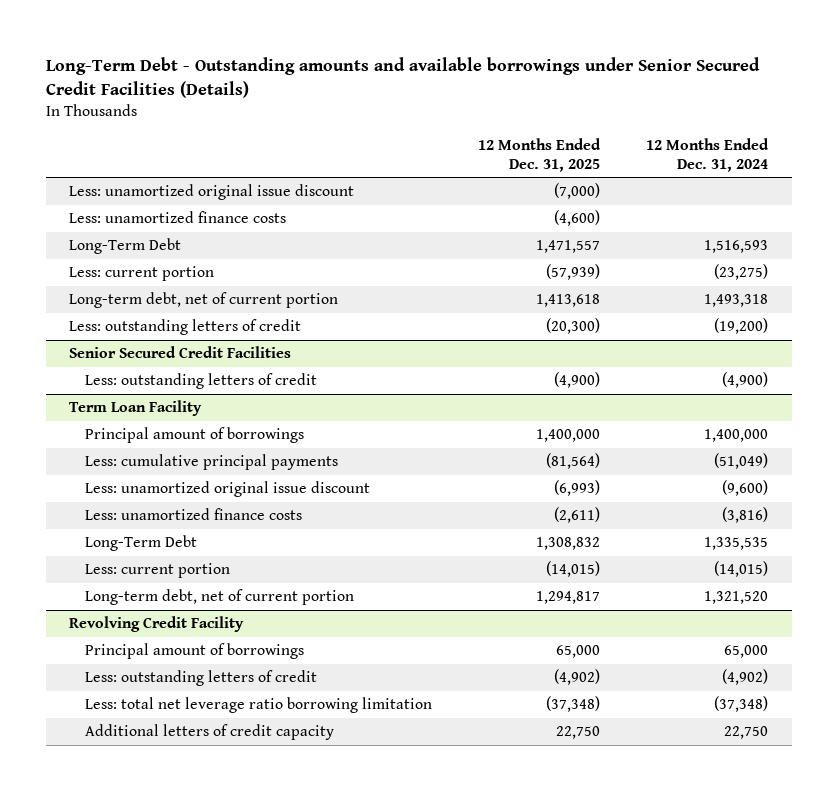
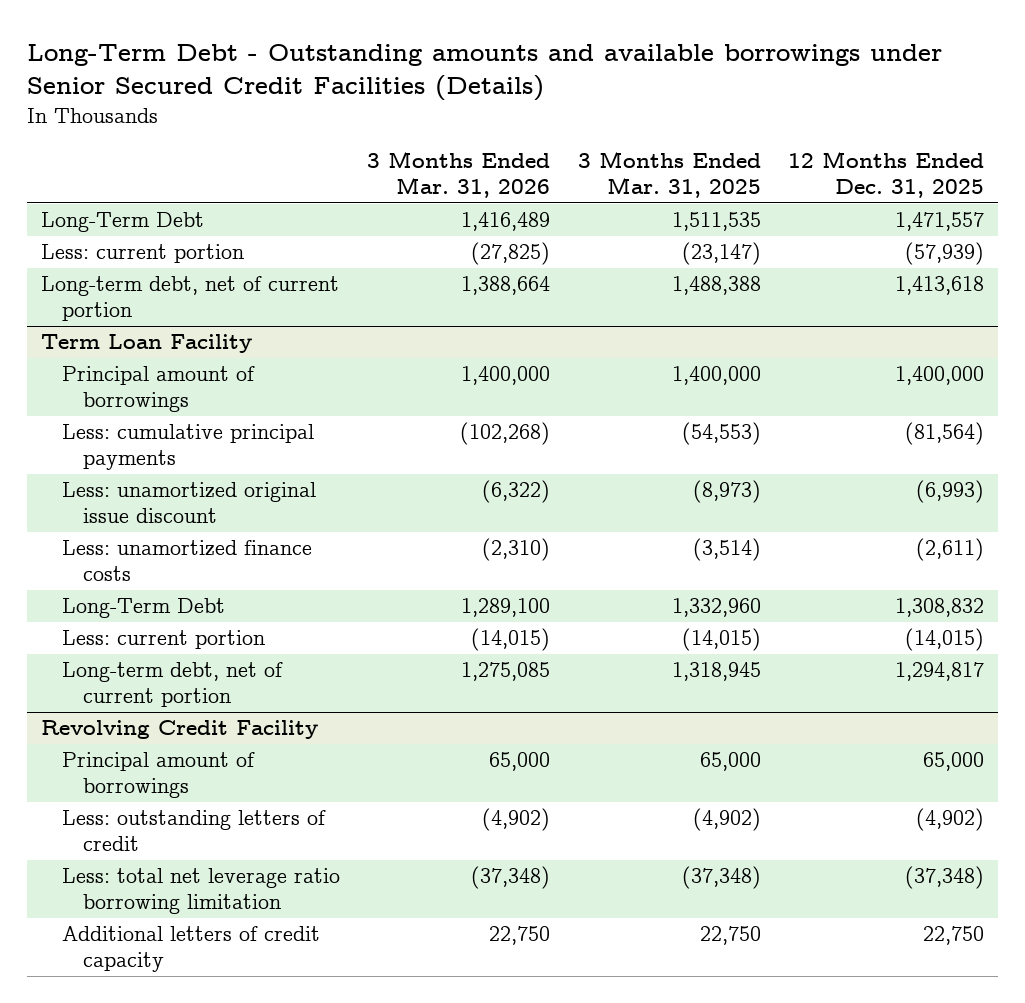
[646,138,770,173] 12 Months Ended Dec. 31, 2024 -> none
none -> [367,151,551,199] 3 Months Ended Mar. 31, 2026
none -> [577,151,761,199] 3 Months Ended Mar. 31, 2025
[69,184,355,201] Less: unamortized original issue discount -> none
[69,211,287,224] Less: unamortized finance costs -> none
[69,319,302,336] Less: outstanding letters of credit -> none
[69,346,292,359] Senior Secured Credit Facilities -> none
[85,373,318,390] Less: outstanding letters of credit -> none

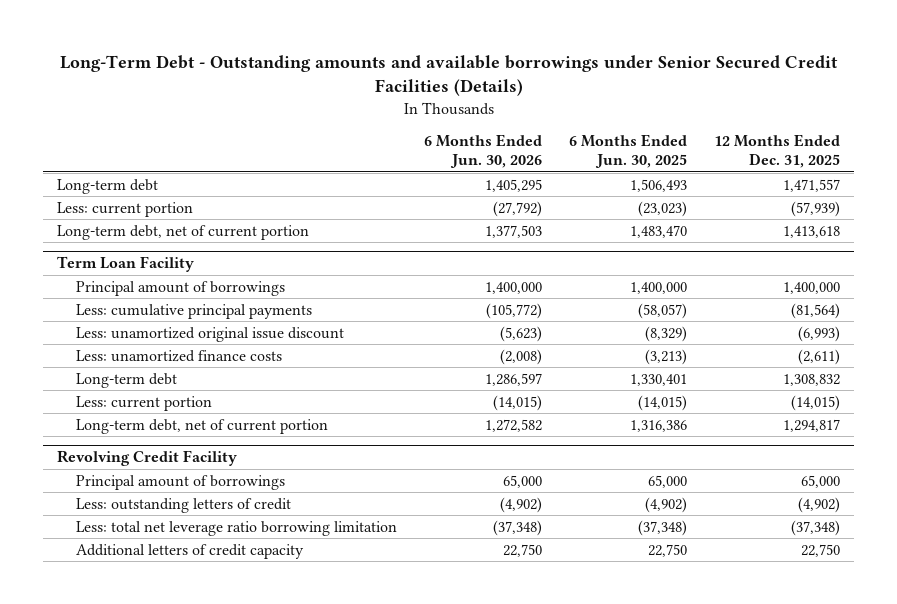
[367,151,551,199] 3 Months Ended Mar. 31, 2026 -> none
[577,151,761,199] 3 Months Ended Mar. 31, 2025 -> none
none -> [424,134,543,169] 6 Months Ended Jun. 30, 2026
none -> [569,134,688,169] 6 Months Ended Jun. 30, 2025
[41,212,205,233] Long-Term Debt -> [56,178,158,194] Long-term debt
[62,598,226,619] Long-Term Debt -> [76,372,178,388] Long-term debt

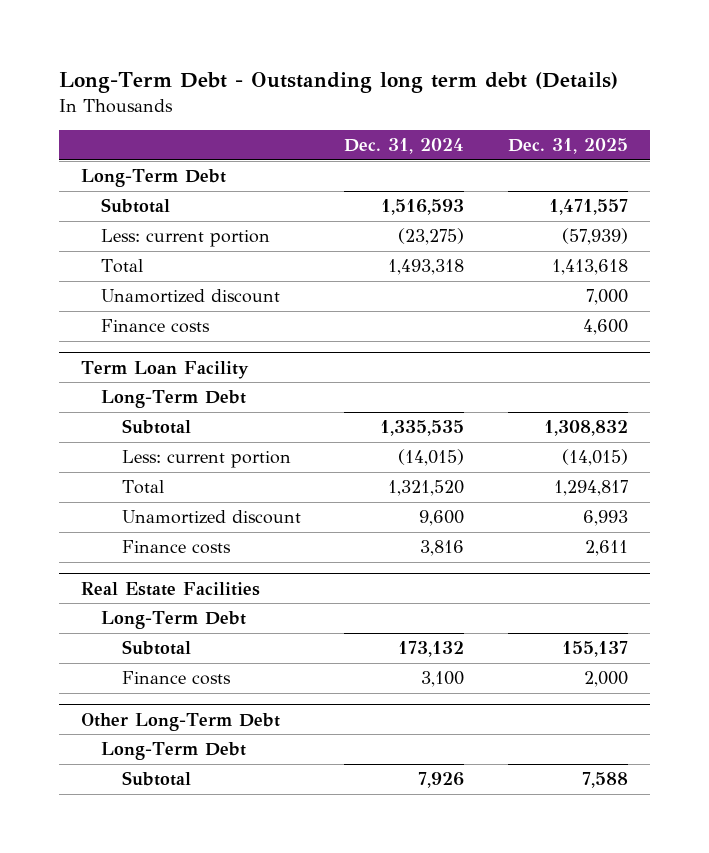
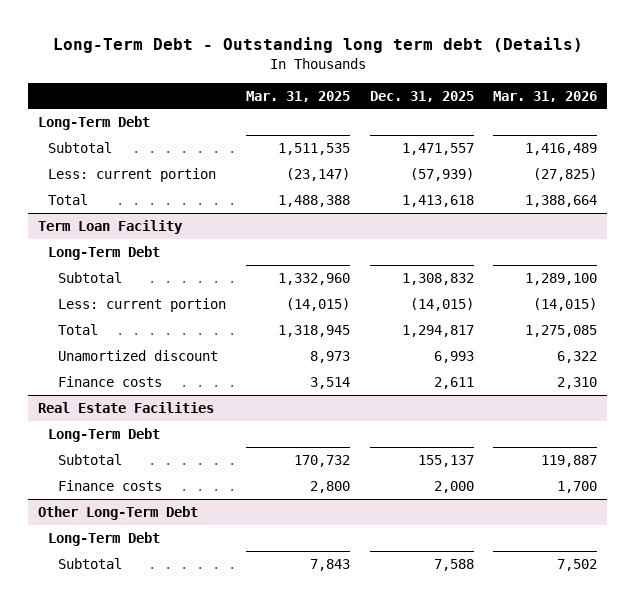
[344,138,465,155] Dec. 31, 2024 -> none
none -> [245,90,350,102] Mar. 31, 2025
none -> [493,90,598,102] Mar. 31, 2026
[101,289,281,304] Unamortized discount -> none
[101,319,211,334] Finance costs -> none

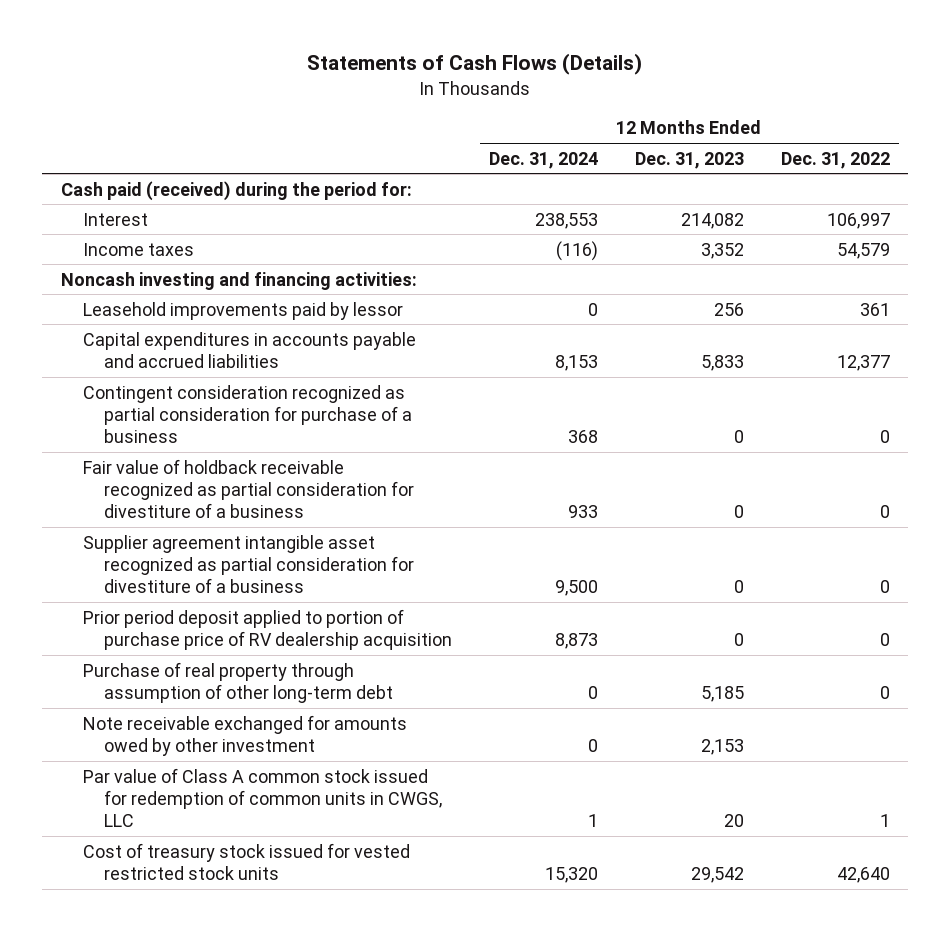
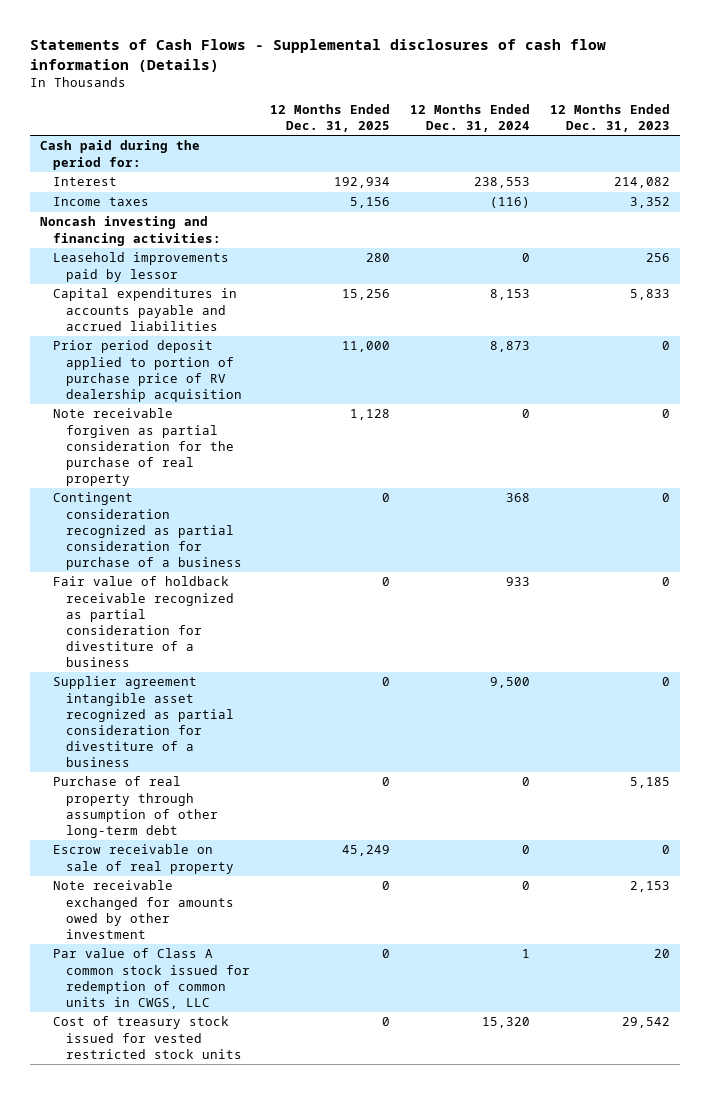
[307,53,643,76] Statements of Cash Flows (Details) -> [30,39,607,72] Statements of Cash Flows - Supplemental disclosures of cash flow information (Details)
[780,151,890,169] Dec. 31, 2022 -> none
none -> [269,103,390,132] 12 Months Ended Dec. 31, 2025
[60,180,412,201] Cash paid (received) during the period for: -> [40,140,201,170] Cash paid during the period for:
[82,608,453,650] Prior period deposit applied to portion of purchase price of RV dealership acquisition -> [53,340,242,402] Prior period deposit applied to portion of purchase price of RV dealership acquisition
none -> [53,408,234,486] Note receivable forgiven as partial consideration for the purchase of real property
none -> [53,844,234,874] Escrow receivable on sale of real property

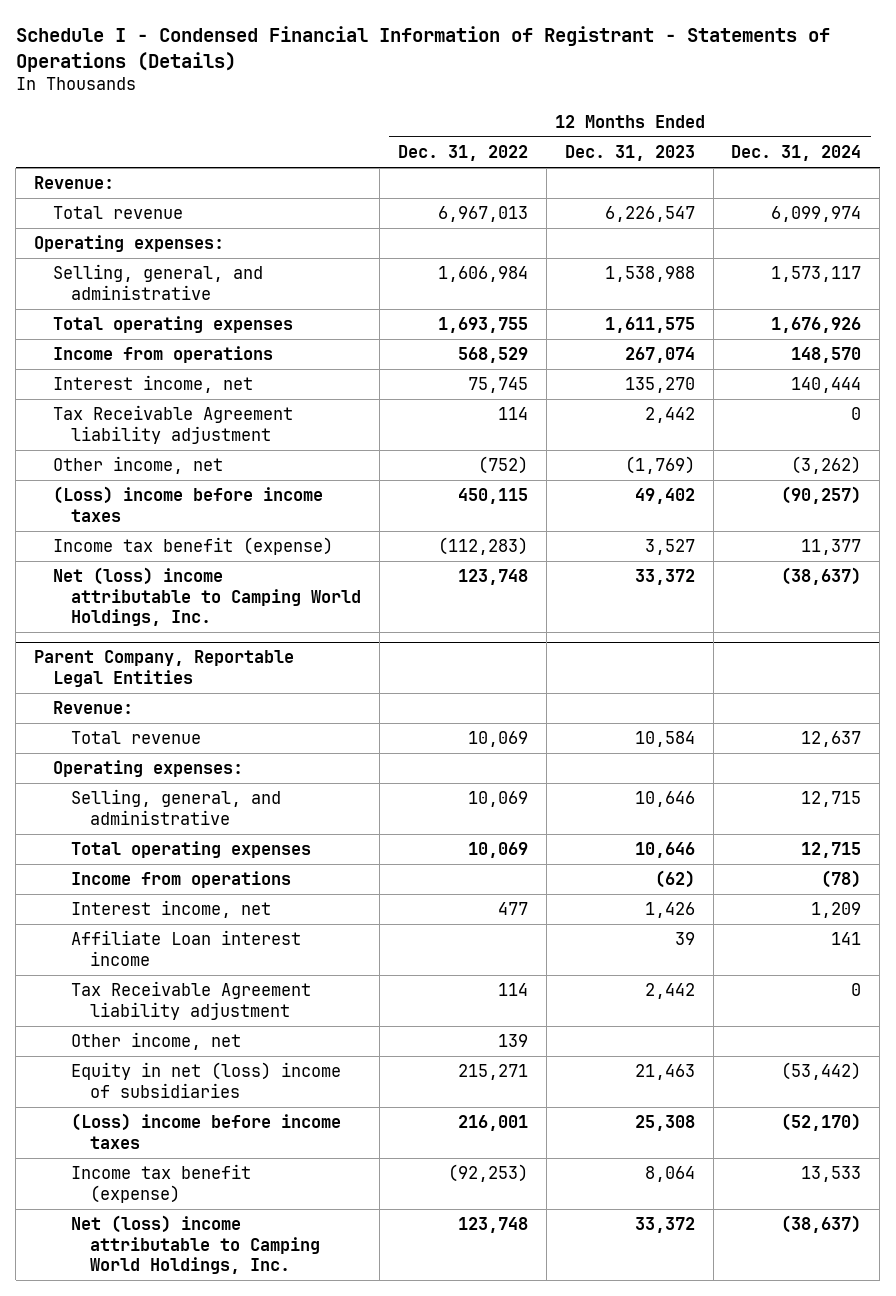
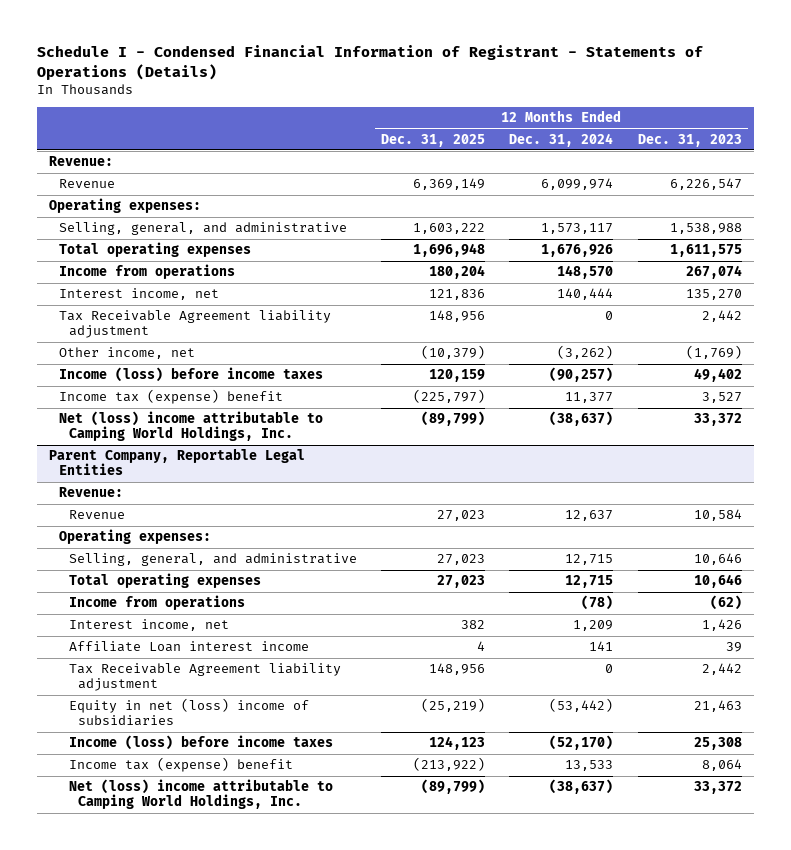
[397,145,528,162] Dec. 31, 2022 -> none
none -> [381,133,486,147] Dec. 31, 2025
[52,206,183,220] Total revenue -> [59,179,116,189] Revenue
[52,486,323,522] (Loss) income before income taxes -> [59,367,324,383] Income (loss) before income taxes
[52,537,333,556] Income tax benefit (expense) -> [59,389,284,405] Income tax (expense) benefit
[71,731,202,745] Total revenue -> [68,510,125,520] Revenue
[71,1032,242,1051] Other income, net -> none
[71,1113,342,1149] (Loss) income before income taxes -> [68,735,333,751] Income (loss) before income taxes
[71,1164,252,1203] Income tax benefit (expense) -> [68,757,293,773] Income tax (expense) benefit

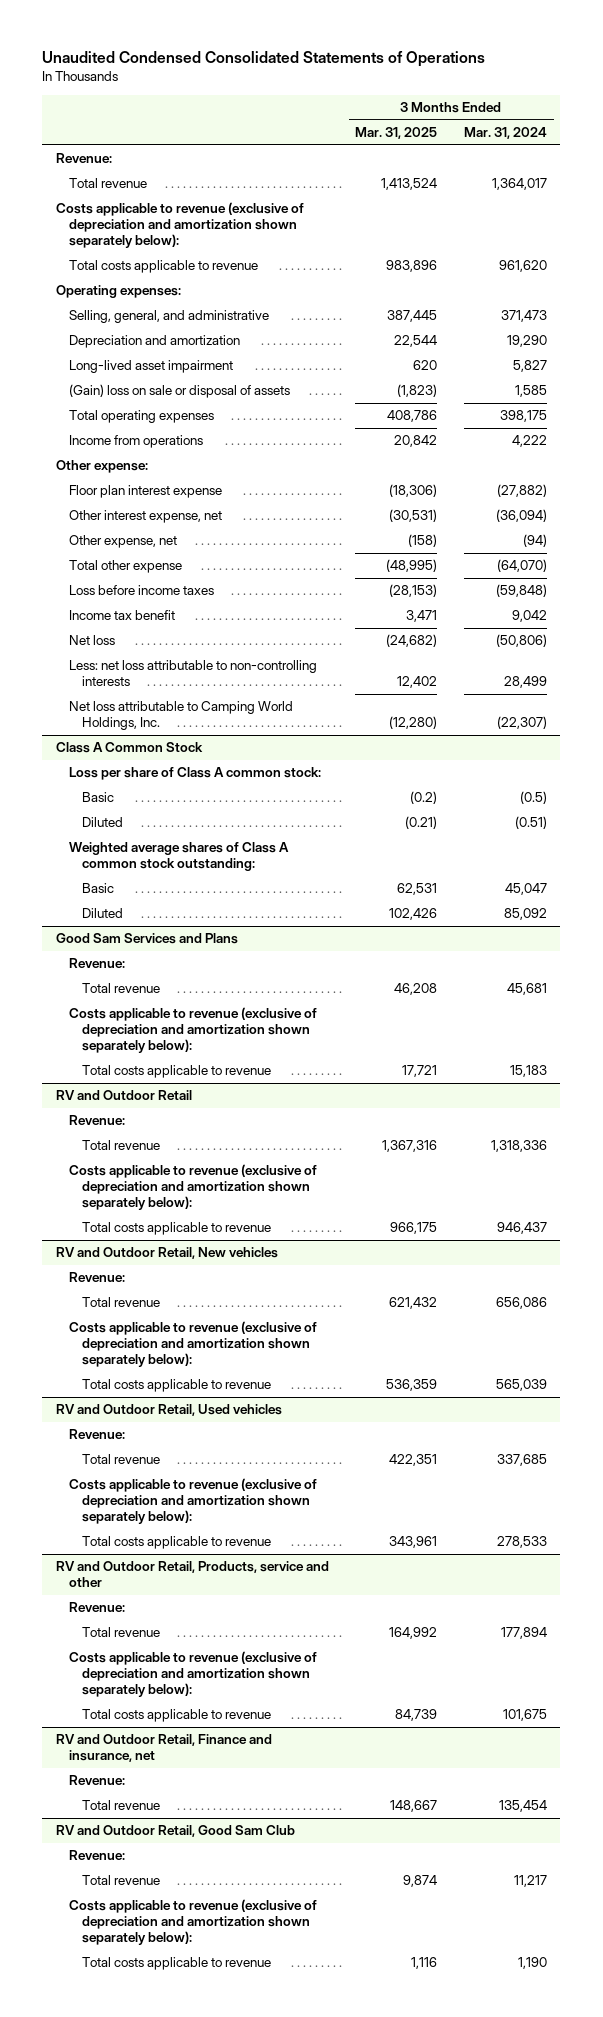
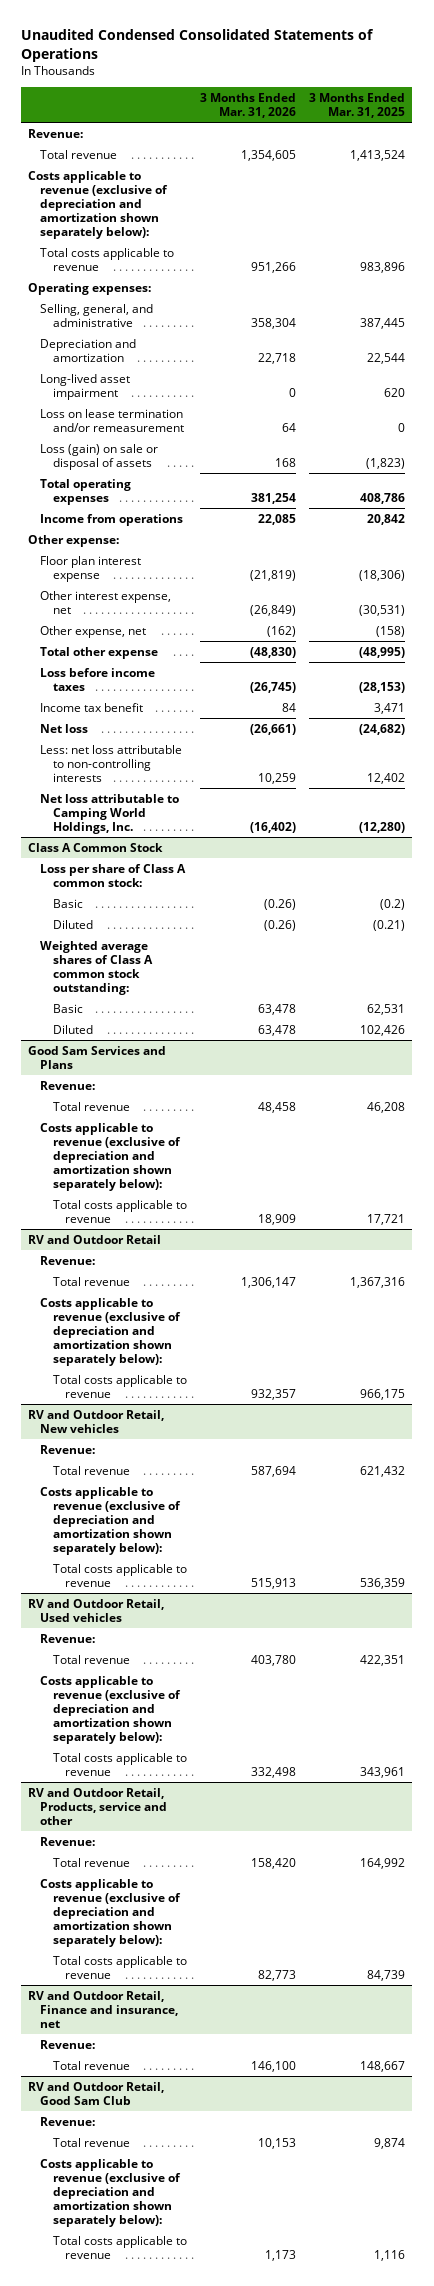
[464,127,548,140] Mar. 31, 2024 -> none
none -> [200,93,297,119] 3 Months Ended Mar. 31, 2026
none -> [40,408,184,432] Loss on lease termination and/or remeasurement
[69,384,291,399] (Gain) loss on sale or disposal of assets -> [40,443,159,470] Loss (gain) on sale or disposal of assets

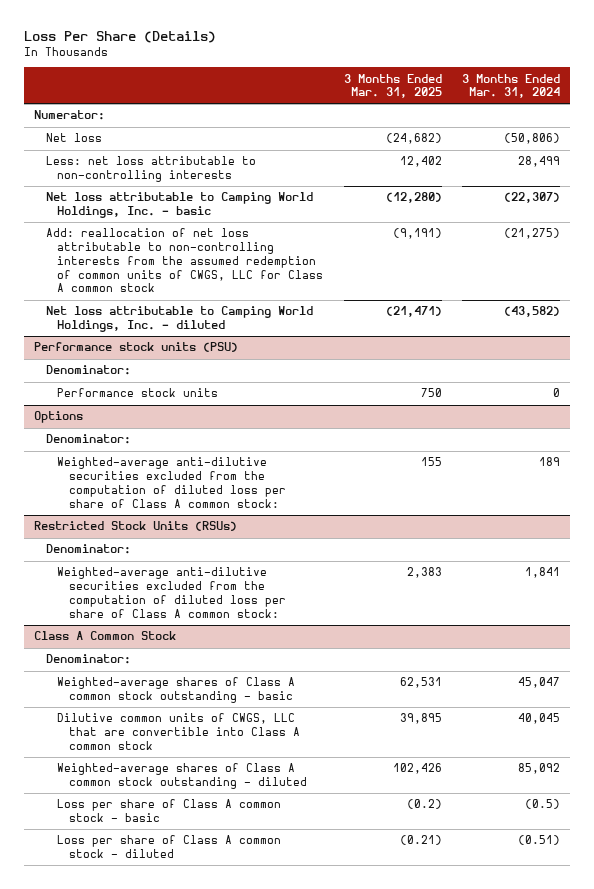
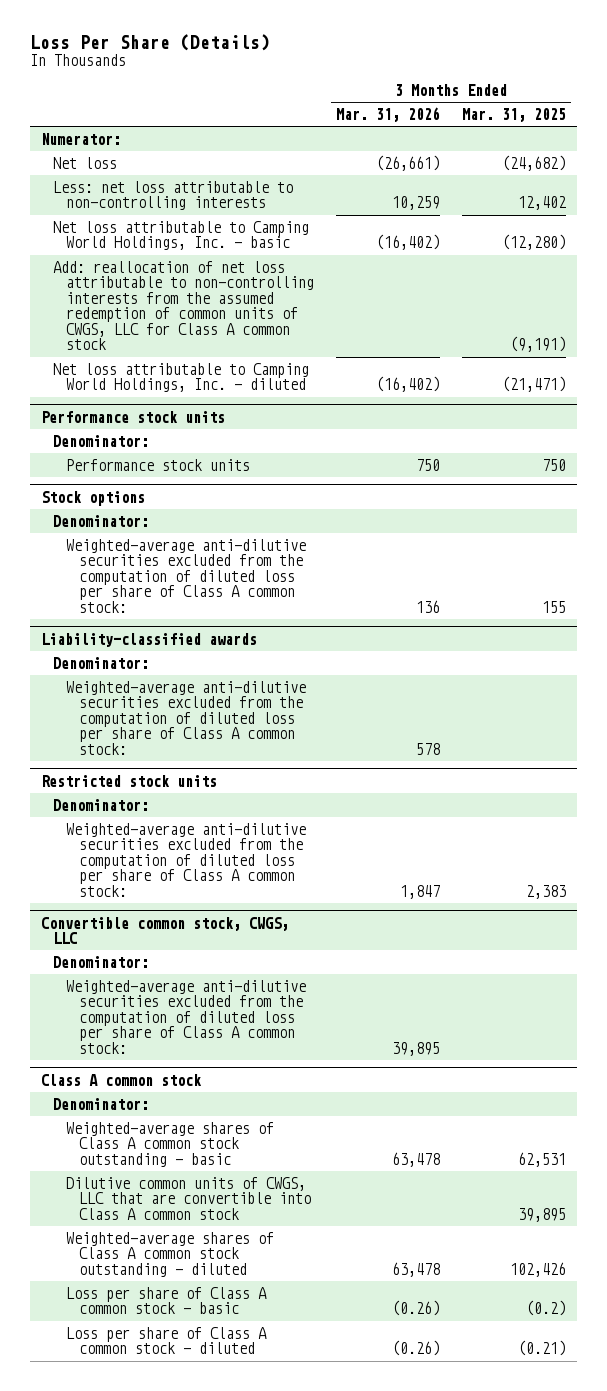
[461,73,560,99] 3 Months Ended Mar. 31, 2024 -> none
none -> [336,107,441,123] Mar. 31, 2026
[34,342,239,353] Performance stock units (PSU) -> [40,410,225,423] Performance stock units
[34,411,84,424] Options -> [40,490,145,506] Stock options
[34,521,238,532] Restricted Stock Units (RSUs) -> none
none -> [40,632,257,647] Liability-classified awards
none -> [66,680,307,755] Weighted-average anti-dilutive securities excluded from the computation of diluted loss per share of Class A common stock:
none -> [40,774,217,787] Restricted stock units
none -> [53,798,150,811] Denominator:
[34,631,177,641] Class A Common Stock -> none
none -> [40,916,289,945] Convertible common stock, CWGS, LLC
none -> [66,979,307,1054] Weighted-average anti-dilutive securities excluded from the computation of diluted loss per share of Class A common stock:
none -> [40,1073,202,1086] Class A common stock
none -> [53,1097,150,1110] Denominator:

